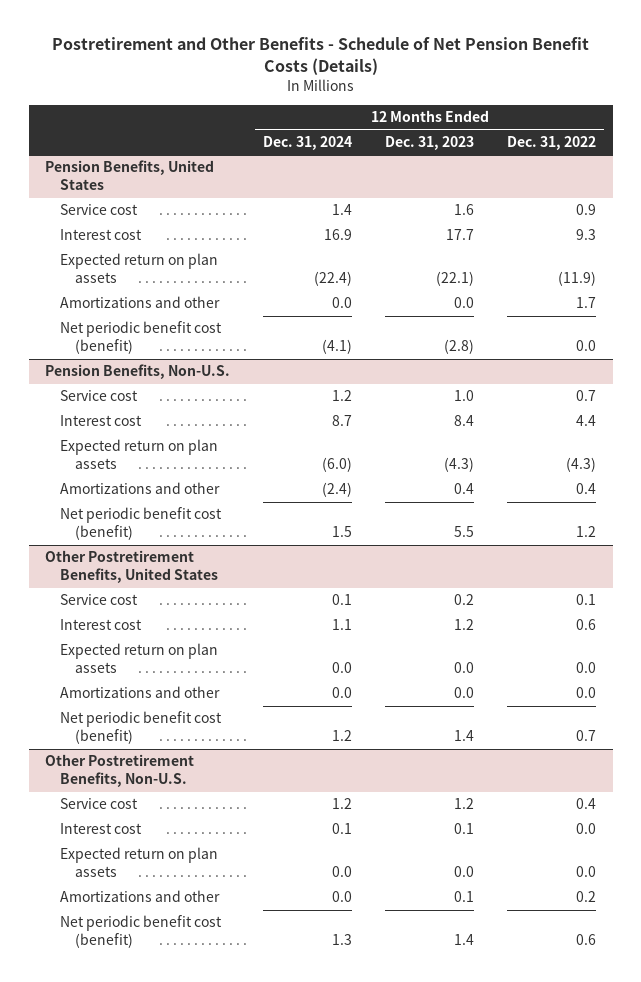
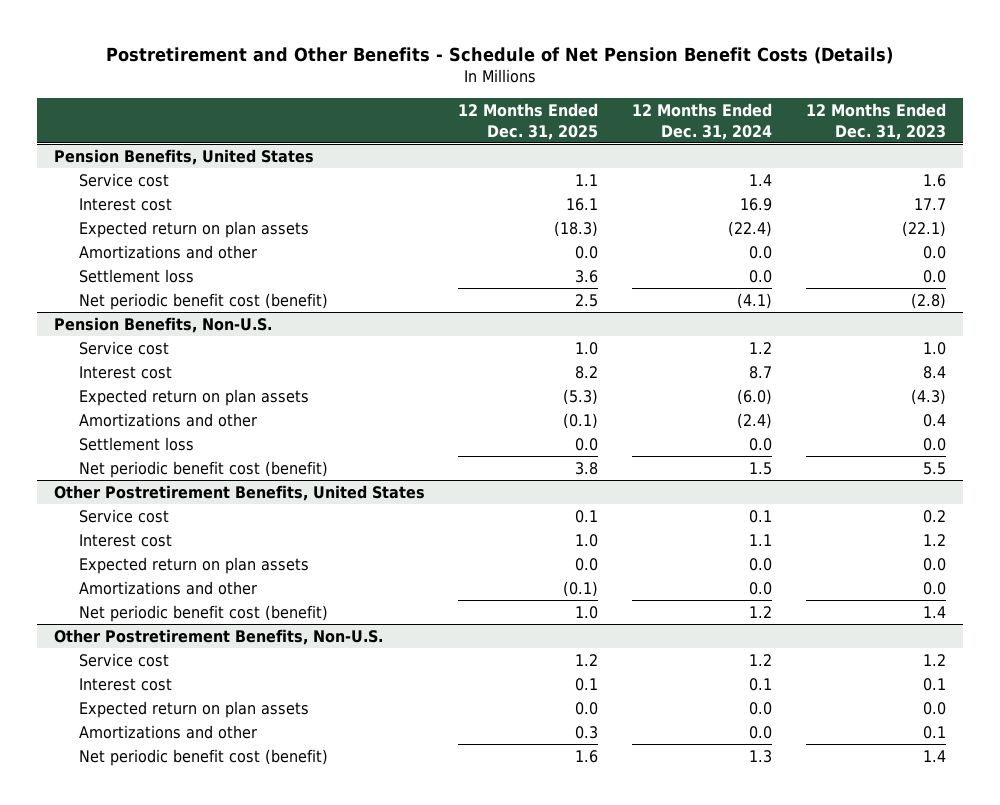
[507,135,597,150] Dec. 31, 2022 -> none
none -> [458,103,599,140] 12 Months Ended Dec. 31, 2025
none -> [78,269,194,284] Settlement loss
none -> [78,437,194,452] Settlement loss

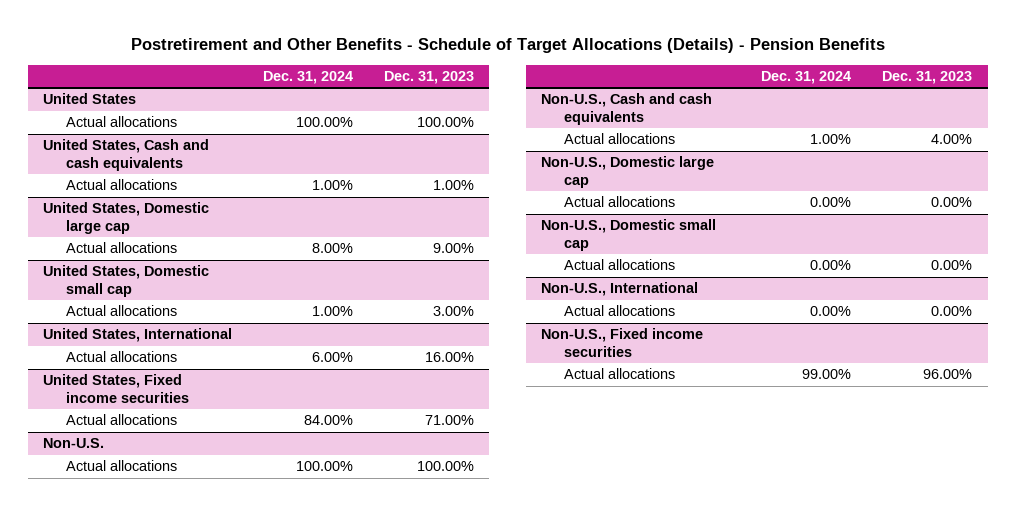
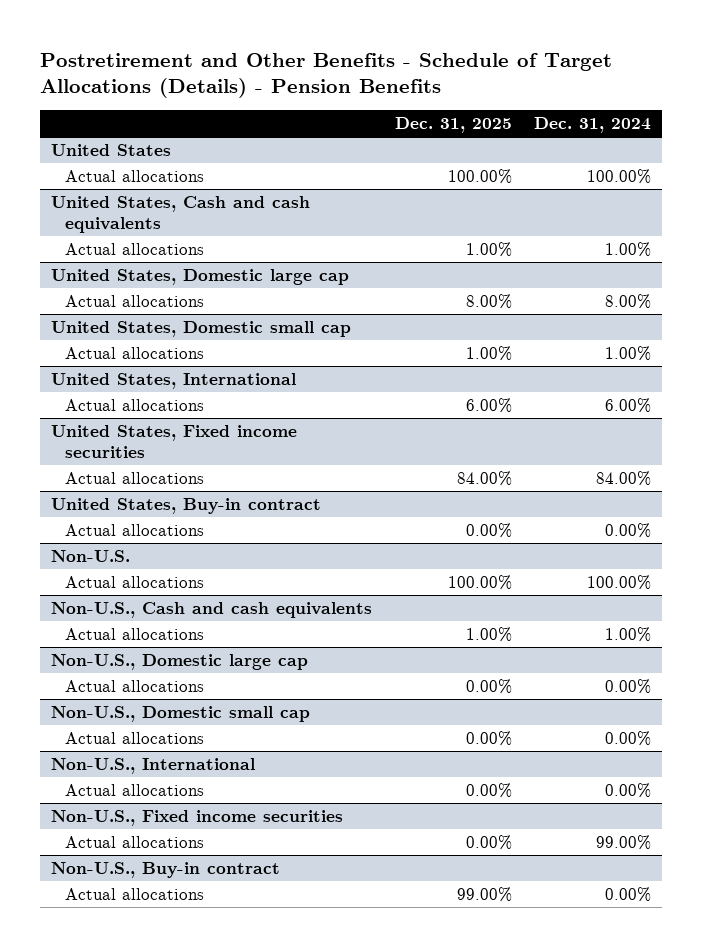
[383,70,474,84] Dec. 31, 2023 -> none
none -> [394,117,512,134] Dec. 31, 2025
none -> [51,497,322,514] United States, Buy-in contract
none -> [65,523,205,536] Actual allocations
none -> [51,861,281,878] Non-U.S., Buy-in contract
none -> [65,887,205,900] Actual allocations

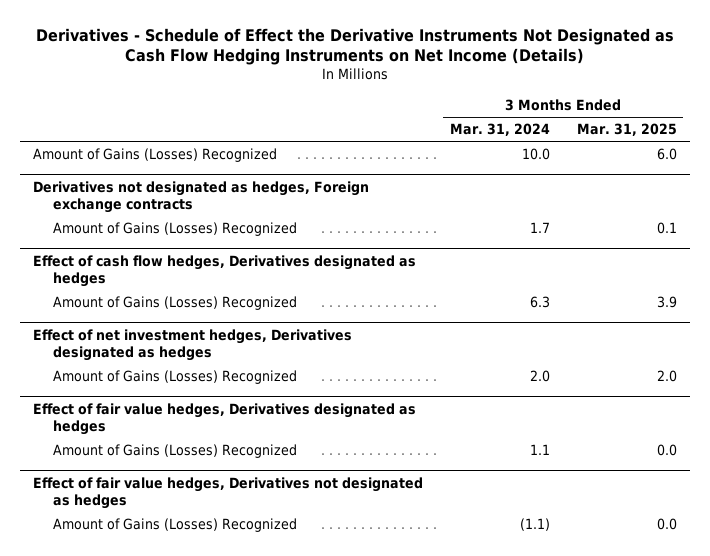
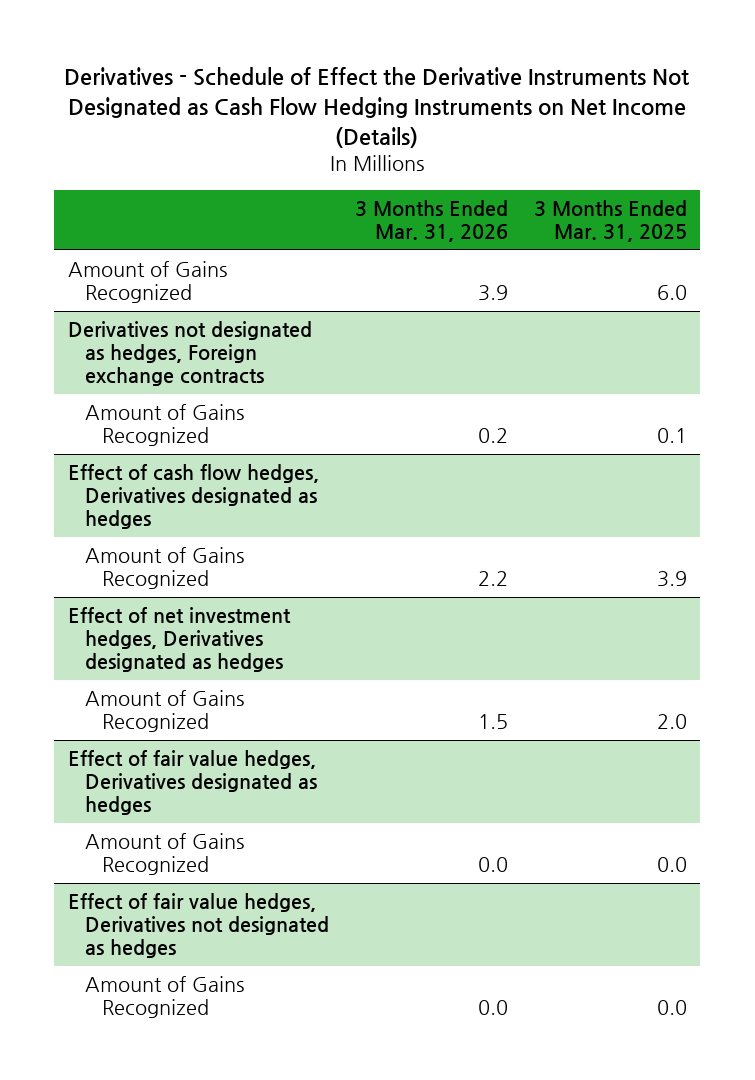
[449,123,550,137] Mar. 31, 2024 -> none
none -> [354,199,508,242] 3 Months Ended Mar. 31, 2026
[33,148,278,163] Amount of Gains (Losses) Recognized -> [67,261,227,304] Amount of Gains Recognized
[52,222,297,237] Amount of Gains (Losses) Recognized -> [84,404,244,447] Amount of Gains Recognized
[52,296,297,311] Amount of Gains (Losses) Recognized -> [84,547,244,590] Amount of Gains Recognized
[52,370,297,385] Amount of Gains (Losses) Recognized -> [84,690,244,733] Amount of Gains Recognized
[52,444,297,459] Amount of Gains (Losses) Recognized -> [84,833,244,876] Amount of Gains Recognized
[52,518,297,533] Amount of Gains (Losses) Recognized -> [84,976,244,1019] Amount of Gains Recognized

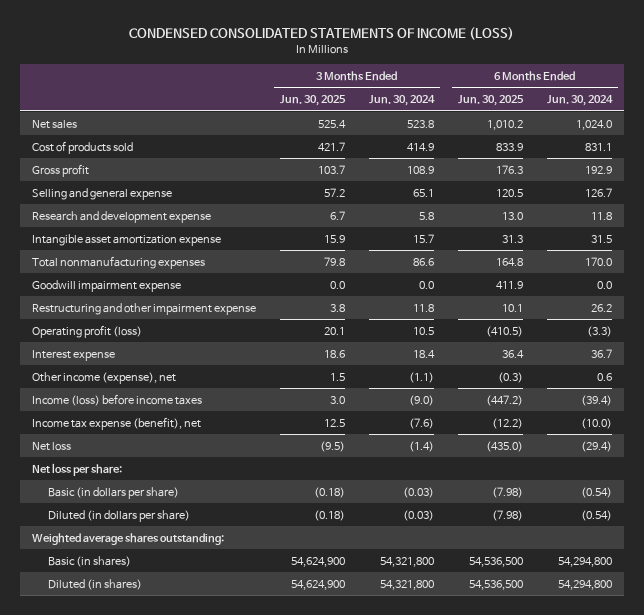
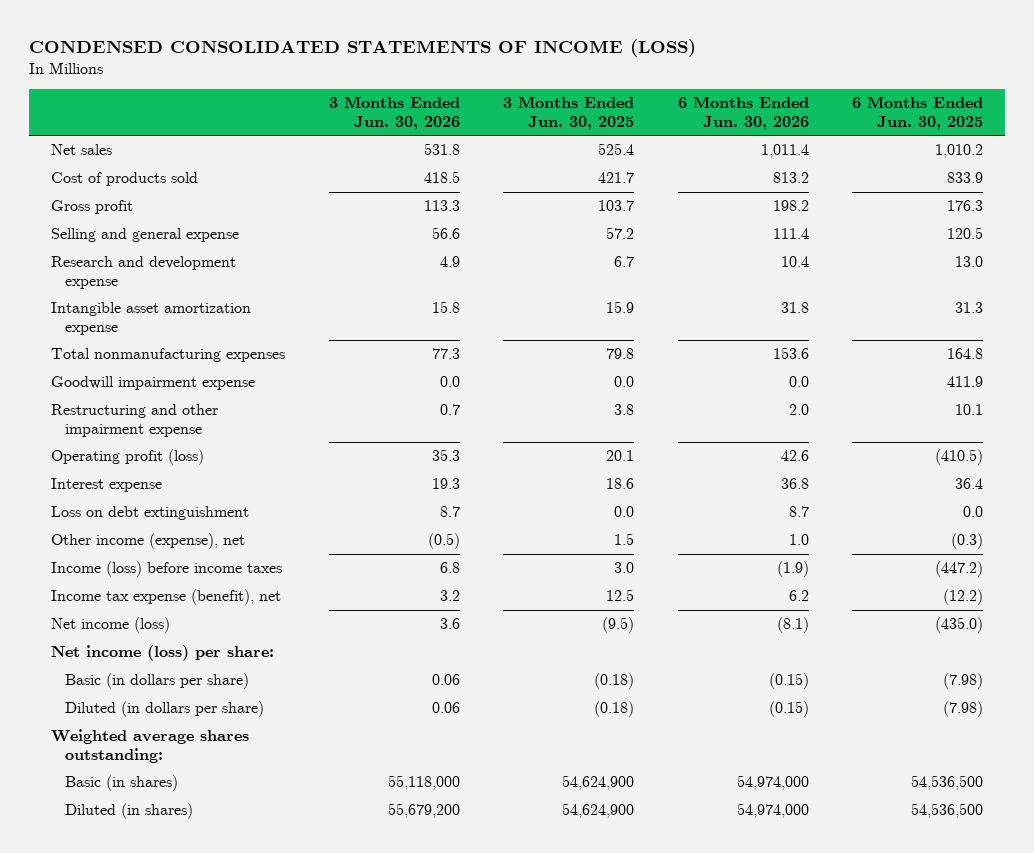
[369,95,436,107] Jun. 30, 2024 -> none
[546,95,613,107] Jun. 30, 2024 -> none
none -> [328,96,460,130] 3 Months Ended Jun. 30, 2026
none -> [677,96,809,130] 6 Months Ended Jun. 30, 2026
none -> [51,506,250,521] Loss on debt extinguishment
[32,441,72,451] Net loss -> [51,617,171,634] Net income (loss)
[32,462,123,476] Net loss per share: -> [51,645,275,662] Net income (loss) per share:

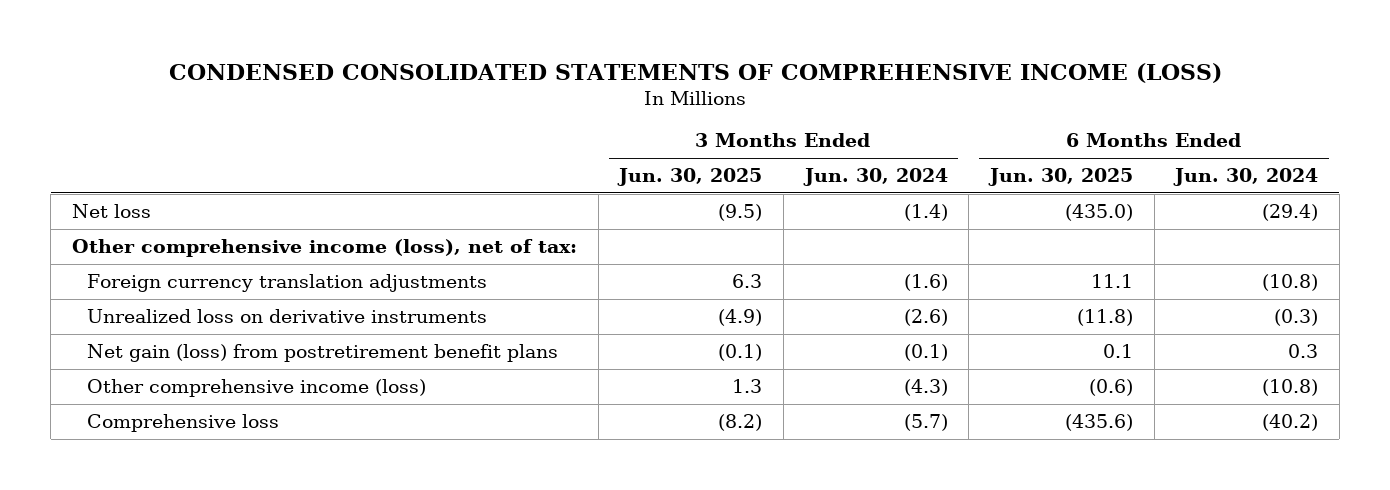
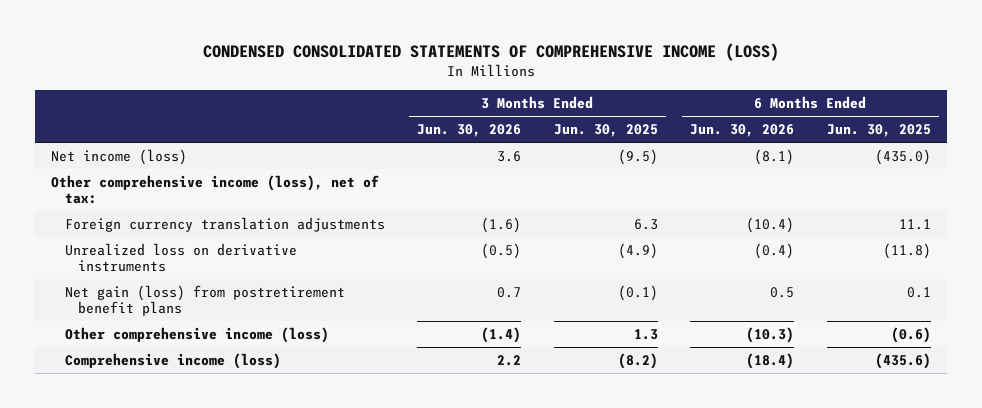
[802,168,948,187] Jun. 30, 2024 -> none
[1173,168,1319,187] Jun. 30, 2024 -> none
none -> [417,124,522,138] Jun. 30, 2026
none -> [690,124,795,138] Jun. 30, 2026
[71,204,151,219] Net loss -> [51,148,188,165] Net income (loss)
[86,414,279,433] Comprehensive loss -> [64,352,281,369] Comprehensive income (loss)

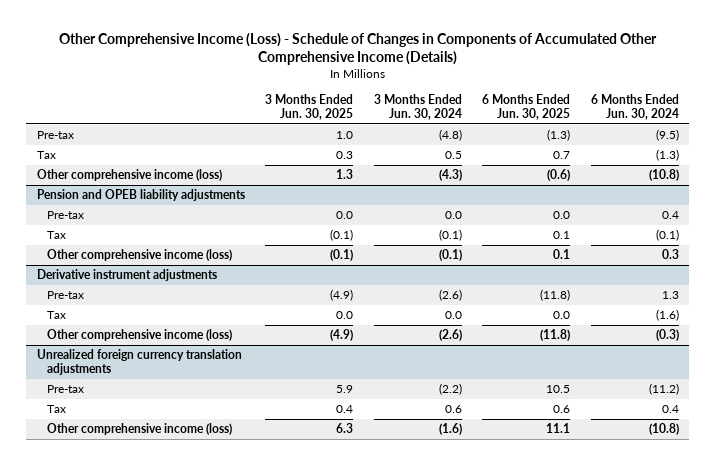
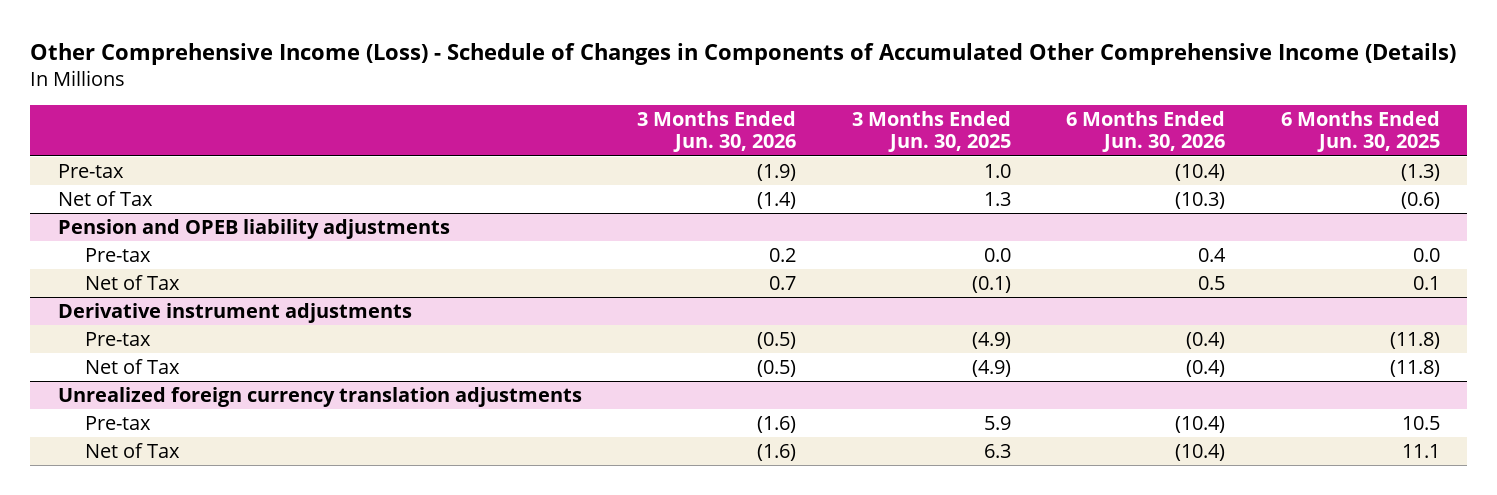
[373,93,462,120] 3 Months Ended Jun. 30, 2024 -> none
[591,93,680,120] 6 Months Ended Jun. 30, 2024 -> none
none -> [637,110,797,153] 3 Months Ended Jun. 30, 2026
none -> [1066,110,1226,153] 6 Months Ended Jun. 30, 2026
[36,151,56,160] Tax -> none
[36,169,222,182] Other comprehensive income (loss) -> [57,190,153,206] Net of Tax
[46,231,66,240] Tax -> none
[46,249,232,262] Other comprehensive income (loss) -> [84,274,180,290] Net of Tax
[46,311,66,320] Tax -> none
[46,329,232,342] Other comprehensive income (loss) -> [84,358,180,374] Net of Tax
[46,405,66,414] Tax -> none
[46,423,232,436] Other comprehensive income (loss) -> [84,442,180,458] Net of Tax

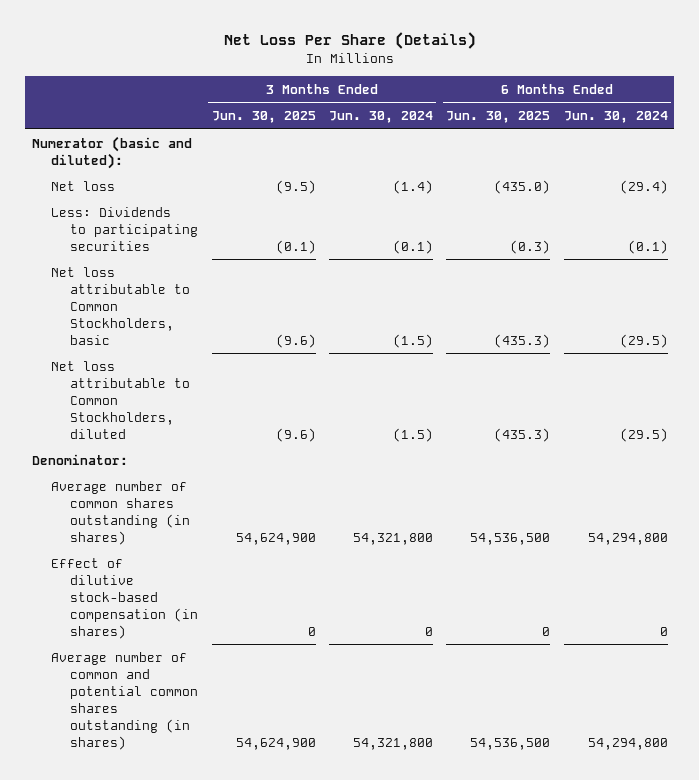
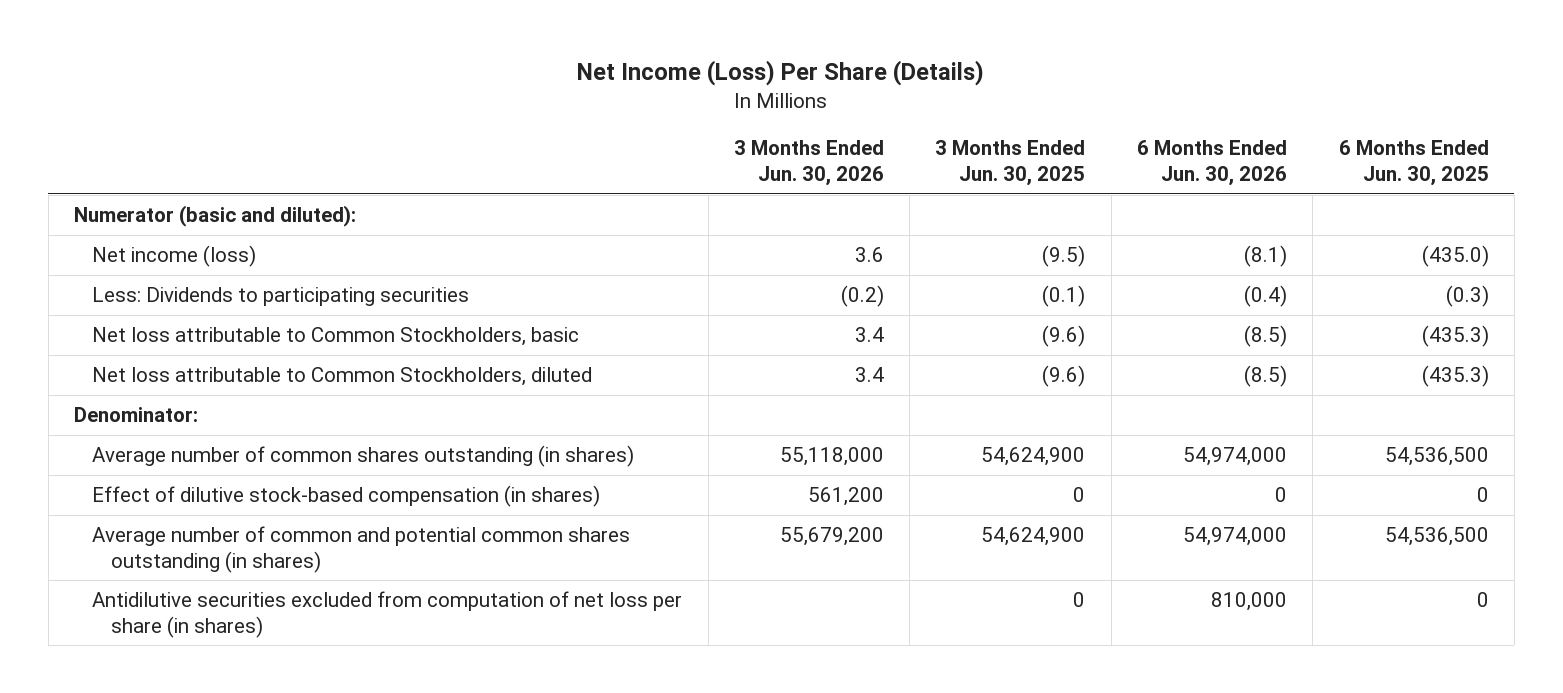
[223,32,476,50] Net Loss Per Share (Details) -> [577,60,985,87] Net Income (Loss) Per Share (Details)
[328,111,433,124] Jun. 30, 2024 -> none
[563,111,668,124] Jun. 30, 2024 -> none
none -> [733,140,884,187] 3 Months Ended Jun. 30, 2026
none -> [1136,140,1287,187] 6 Months Ended Jun. 30, 2026
[50,180,115,191] Net loss -> [92,244,257,267] Net income (loss)
none -> [92,590,683,638] Antidilutive securities excluded from computation of net loss per share (in shares)

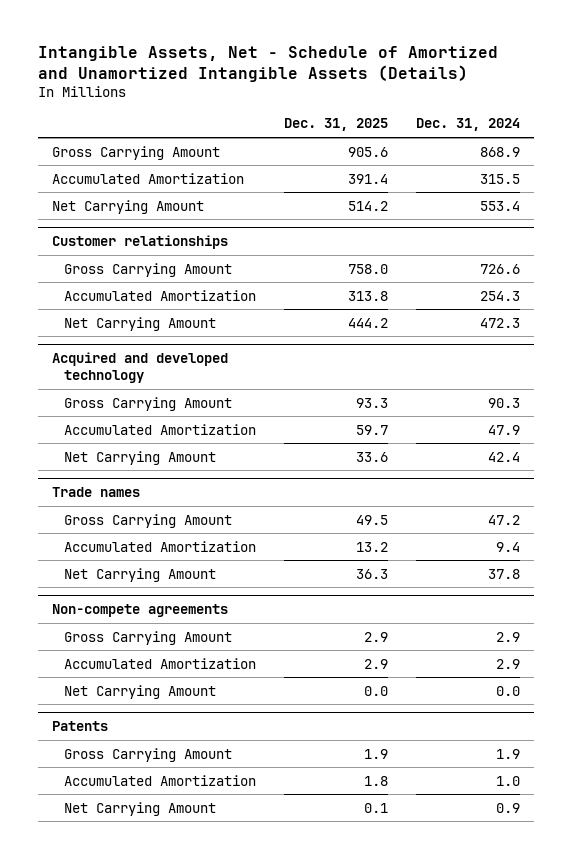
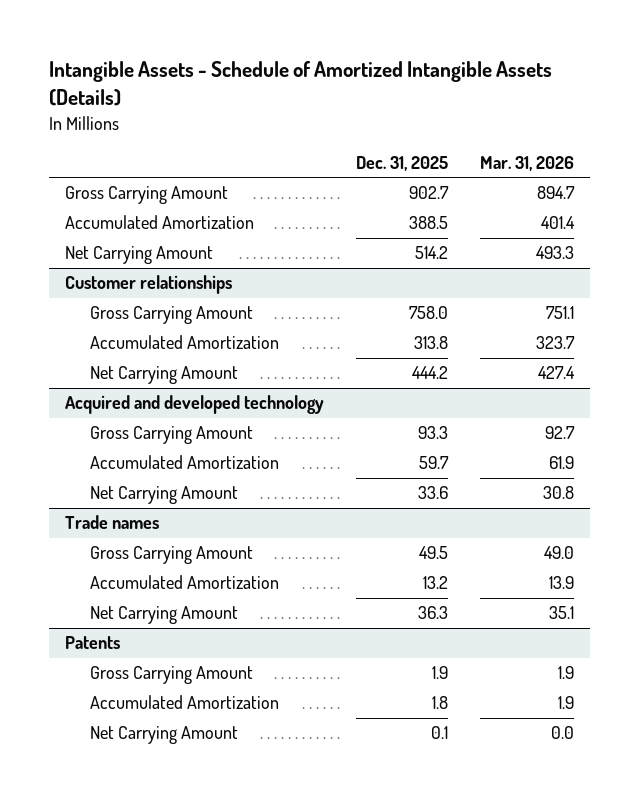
[37,46,498,82] Intangible Assets, Net - Schedule of Amortized and Unamortized Intangible Assets (Details) -> [48,60,552,107] Intangible Assets - Schedule of Amortized Intangible Assets (Details)
[416,118,521,132] Dec. 31, 2024 -> none
none -> [479,156,574,172] Mar. 31, 2026
[347,146,388,157] 905.6 -> [408,186,449,200] 902.7
[347,173,388,184] 391.4 -> [408,216,448,230] 388.5
[51,604,228,618] Non-compete agreements -> none
[63,630,232,645] Gross Carrying Amount -> none
[63,657,256,669] Accumulated Amortization -> none
[63,684,216,699] Net Carrying Amount -> none

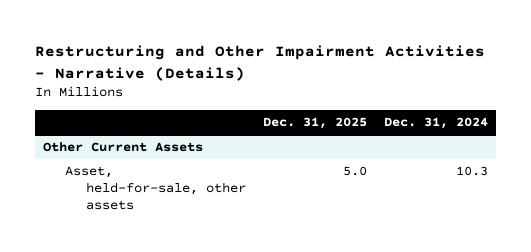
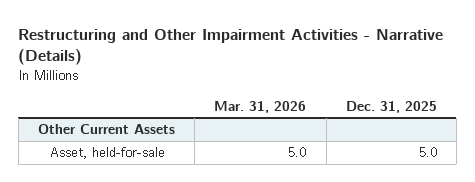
[383,117,488,130] Dec. 31, 2024 -> none
none -> [214,100,307,113] Mar. 31, 2026
[64,166,247,211] Asset, held-for-sale, other assets -> [49,147,165,160] Asset, held-for-sale

